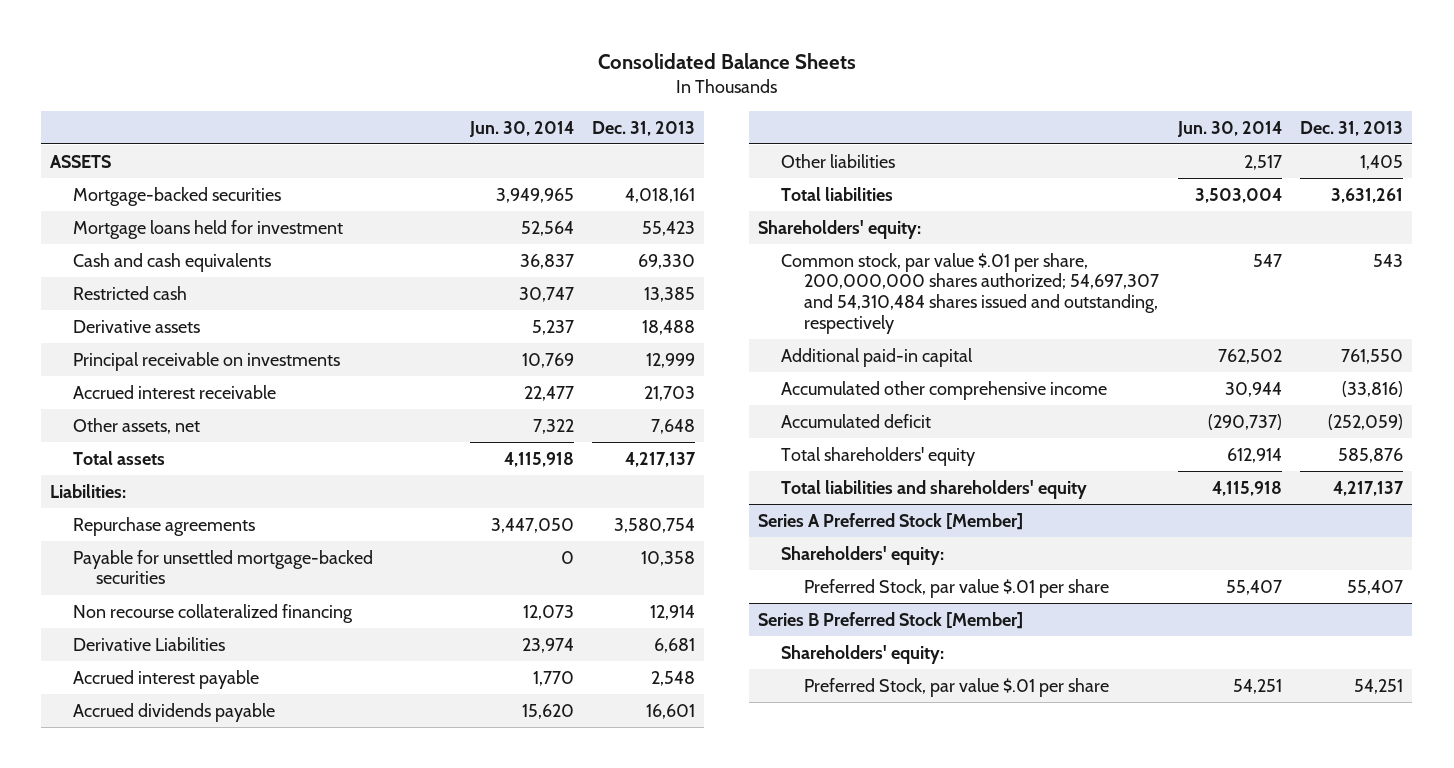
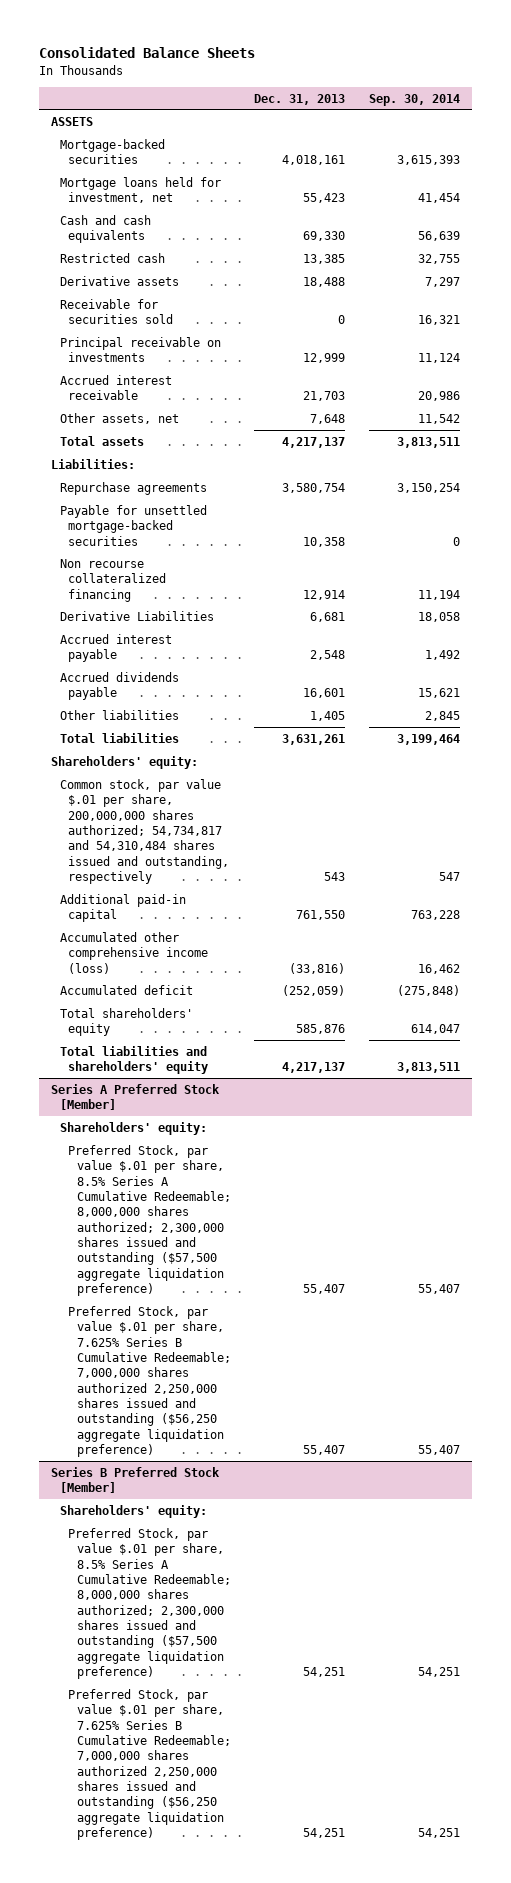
[468,120,574,137] Jun. 30, 2014 -> none
none -> [368,93,460,106] Sep. 30, 2014
[73,219,344,239] Mortgage loans held for investment -> [59,176,221,204] Mortgage loans held for investment, net
none -> [59,298,174,325] Receivable for securities sold
[781,252,1160,334] Common stock, par value $.01 per share, 200,000,000 shares authorized; 54,697,307 and 54,310,484 shares issued and outstanding, respectively -> [59,778,230,885] Common stock, par value $.01 per share, 200,000,000 shares authorized; 54,734,817 and 54,310,484 shares issued and outstanding, respectively
[781,380,1108,400] Accumulated other comprehensive income -> [59,931,209,974] Accumulated other comprehensive income (loss)
[804,578,1110,598] Preferred Stock, par value $.01 per share -> [68,1144,232,1297] Preferred Stock, par value $.01 per share, 8.5% Series A Cumulative Redeemable; 8,000,000 shares authorized; 2,300,000 shares issued and outstanding ($57,500 aggregate liquidation preference)
none -> [68,1305,232,1458] Preferred Stock, par value $.01 per share, 7.625% Series B Cumulative Redeemable; 7,000,000 shares authorized 2,250,000 shares issued and outstanding ($56,250 aggregate liquidation preference)
[804,677,1110,697] Preferred Stock, par value $.01 per share -> [68,1527,232,1680] Preferred Stock, par value $.01 per share, 8.5% Series A Cumulative Redeemable; 8,000,000 shares authorized; 2,300,000 shares issued and outstanding ($57,500 aggregate liquidation preference)
none -> [68,1688,232,1841] Preferred Stock, par value $.01 per share, 7.625% Series B Cumulative Redeemable; 7,000,000 shares authorized 2,250,000 shares issued and outstanding ($56,250 aggregate liquidation preference)

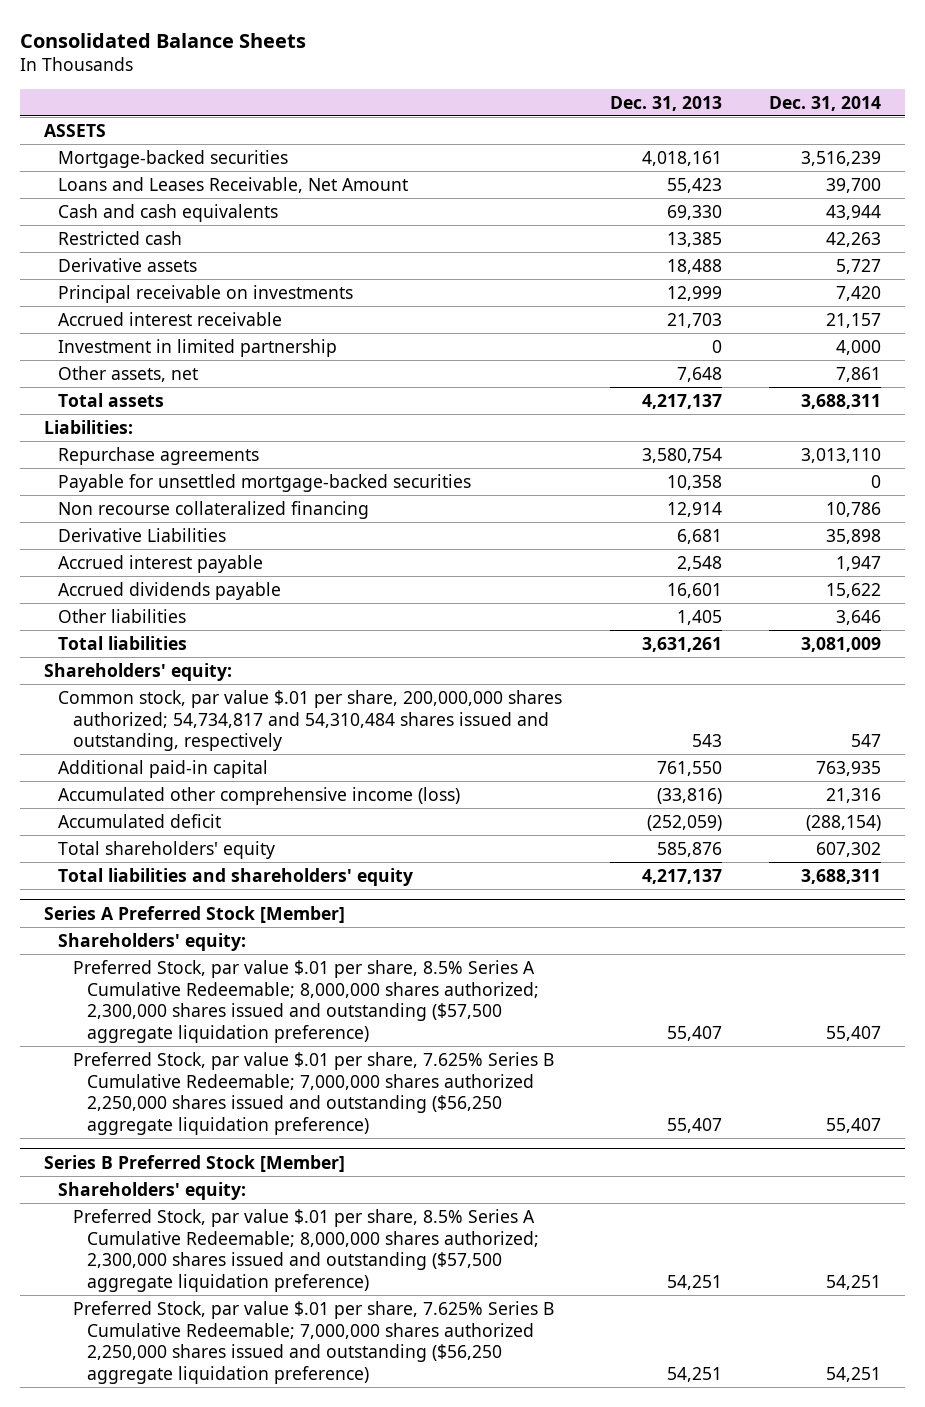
[368,93,460,106] Sep. 30, 2014 -> none
none -> [769,95,882,111] Dec. 31, 2014
[59,176,221,204] Mortgage loans held for investment, net -> [58,176,409,193] Loans and Leases Receivable, Net Amount
[59,298,174,325] Receivable for securities sold -> none
none -> [58,338,338,357] Investment in limited partnership

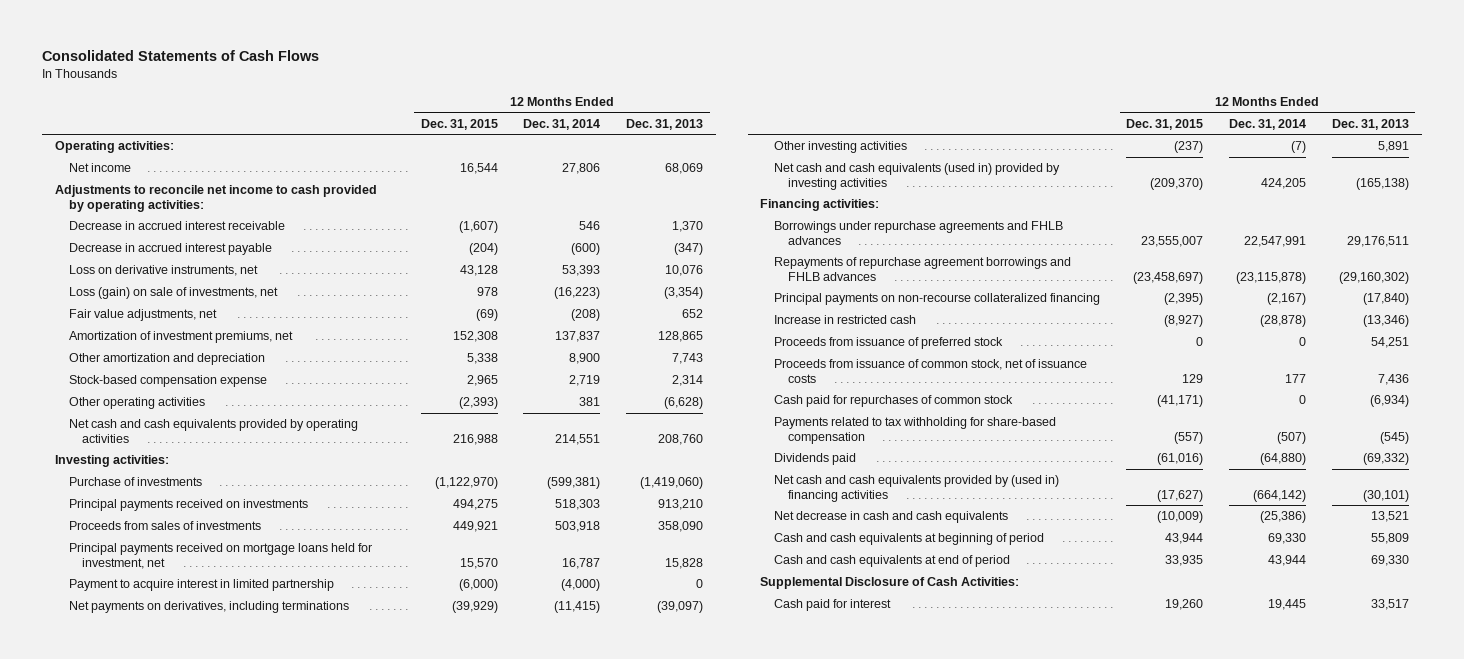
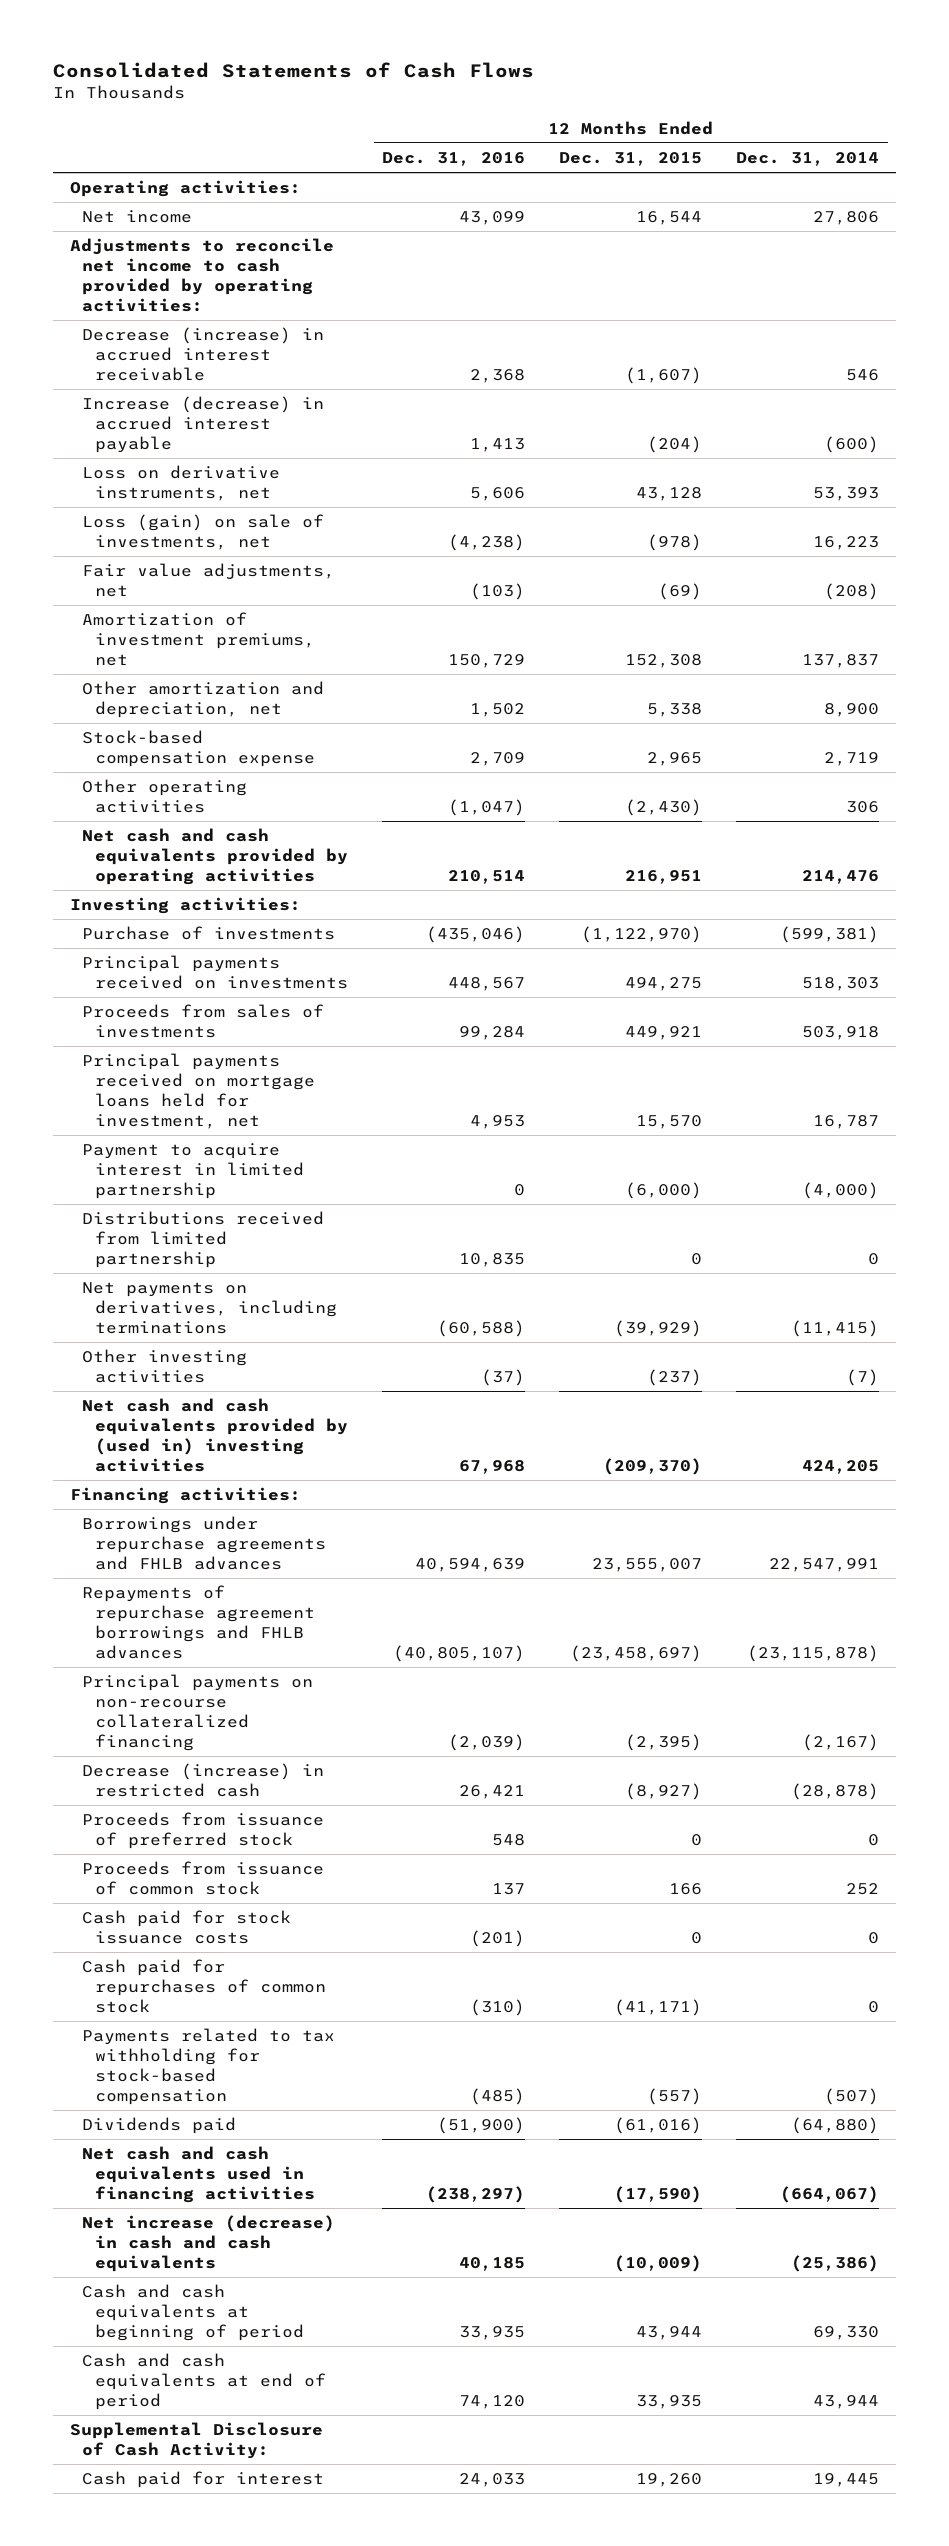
[626,118,704,130] Dec. 31, 2013 -> none
none -> [382,152,526,167] Dec. 31, 2016
[68,221,285,231] Decrease in accrued interest receivable -> [82,327,325,381] Decrease (increase) in accrued interest receivable
[68,243,272,256] Decrease in accrued interest payable -> [82,396,325,453] Increase (decrease) in accrued interest payable
[476,287,498,297] 978 -> [647,533,703,551] (978)
[554,287,601,300] (16,223) -> [813,535,880,550] 16,223
[68,353,265,366] Other amortization and depreciation -> [82,681,325,718] Other amortization and depreciation, net
[458,397,498,410] (2,393) -> [625,798,703,816] (2,430)
[579,397,601,407] 381 -> [846,800,880,813] 306
[452,433,498,445] 216,988 -> [625,869,703,884] 216,951
[555,433,601,445] 214,551 -> [802,869,880,884] 214,476
none -> [82,1211,325,1268] Distributions received from limited partnership
[774,163,1061,190] Net cash and cash equivalents (used in) provided by investing activities -> [82,1398,349,1472] Net cash and cash equivalents provided by (used in) investing activities
[774,315,917,325] Increase in restricted cash -> [82,1763,325,1797] Decrease (increase) in restricted cash
[774,359,1088,383] Proceeds from issuance of common stock, net of issuance costs -> [82,1861,325,1895] Proceeds from issuance of common stock
[1182,373,1204,383] 129 -> [669,1882,703,1895] 166
[1284,373,1306,383] 177 -> [846,1882,880,1895] 252
none -> [82,1910,292,1944] Cash paid for stock issuance costs
[774,417,1057,444] Payments related to tax withholding for share-based compensation -> [82,2028,336,2105] Payments related to tax withholding for stock-based compensation
[774,475,1060,502] Net cash and cash equivalents provided by (used in) financing activities -> [82,2146,316,2203] Net cash and cash equivalents used in financing activities
[1157,489,1204,502] (17,627) -> [614,2185,703,2203] (17,590)
[1252,489,1306,502] (664,142) -> [780,2185,880,2203] (664,067)
[774,511,1009,524] Net decrease in cash and cash equivalents -> [82,2215,336,2272] Net increase (decrease) in cash and cash equivalents
[760,577,1020,590] Supplemental Disclosure of Cash Activities: -> [69,2422,323,2459] Supplemental Disclosure of Cash Activity:

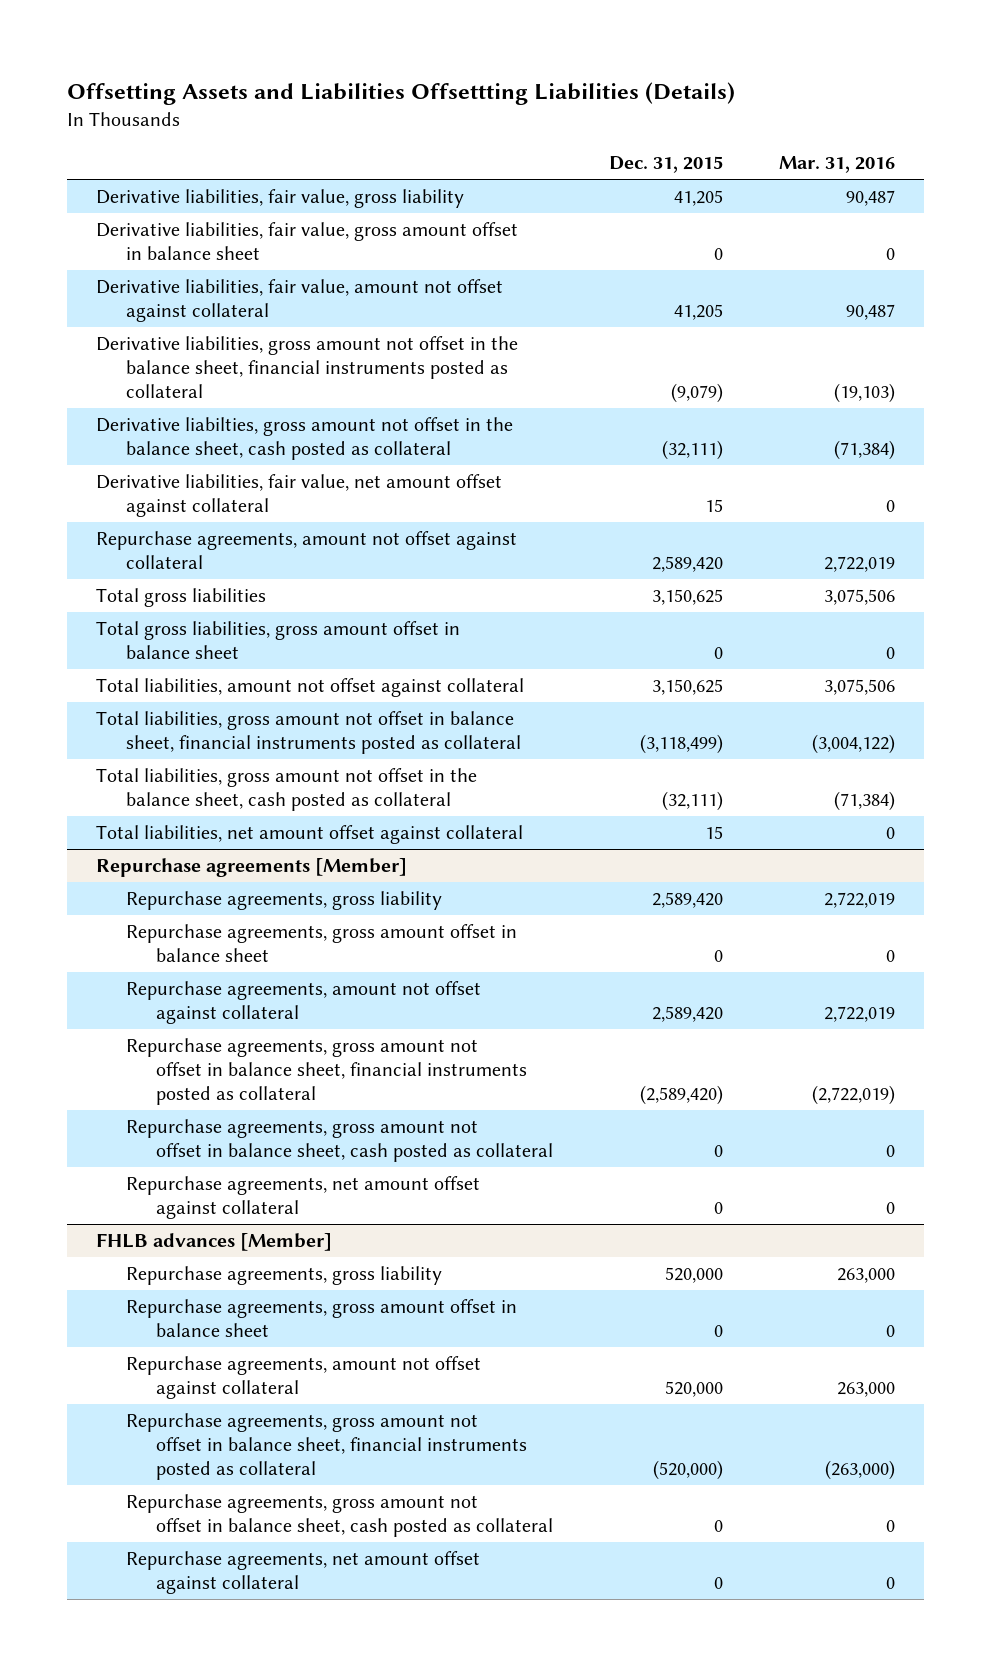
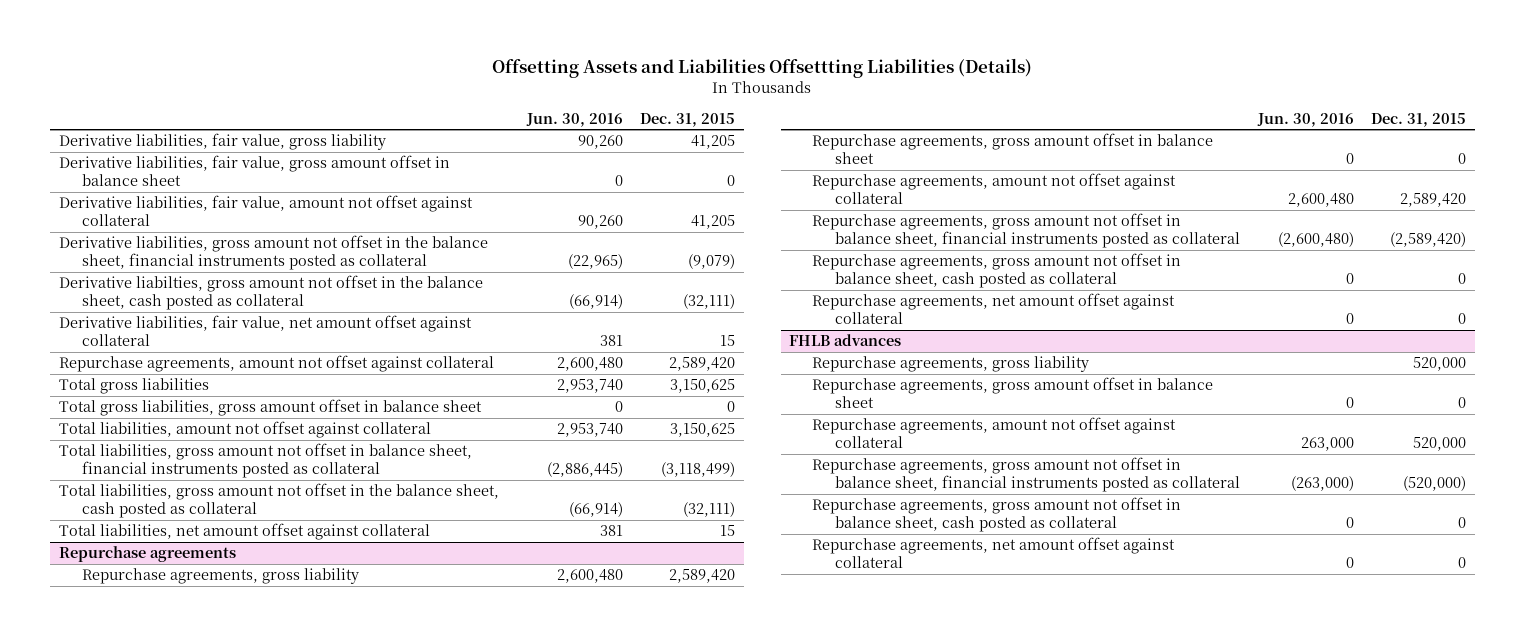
[779,156,896,174] Mar. 31, 2016 -> none
none -> [526,112,624,127] Jun. 30, 2016
[95,858,407,878] Repurchase agreements [Member] -> [58,546,236,563] Repurchase agreements
[95,1233,332,1252] FHLB advances [Member] -> [789,334,902,347] FHLB advances

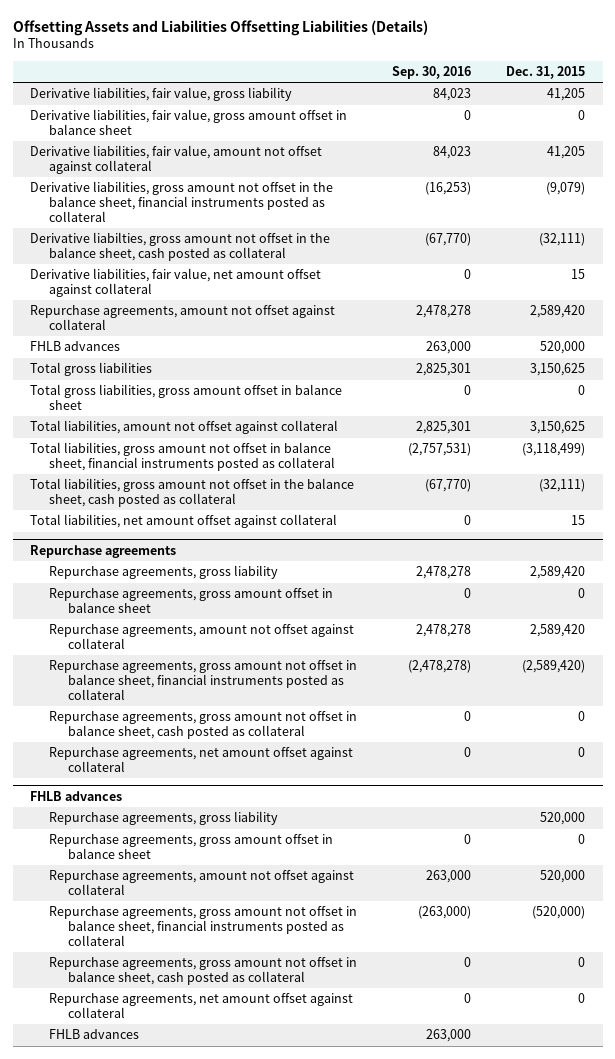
[492,58,1033,79] Offsetting Assets and Liabilities Offsettting Liabilities (Details) -> [12,19,428,36] Offsetting Assets and Liabilities Offsetting Liabilities (Details)
[526,112,624,127] Jun. 30, 2016 -> none
none -> [392,66,472,80] Sep. 30, 2016
none -> [30,341,121,352] FHLB advances
none -> [49,1029,140,1040] FHLB advances

